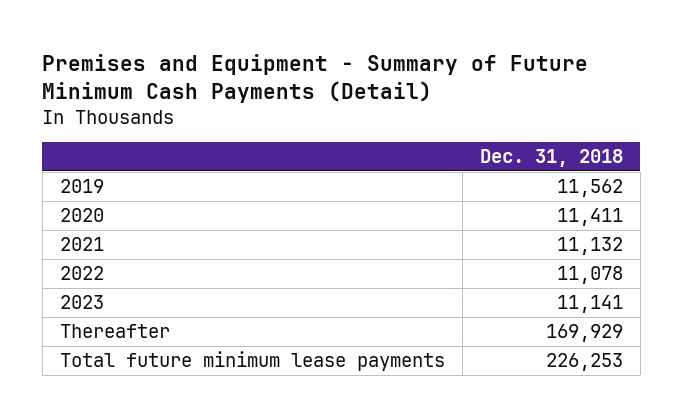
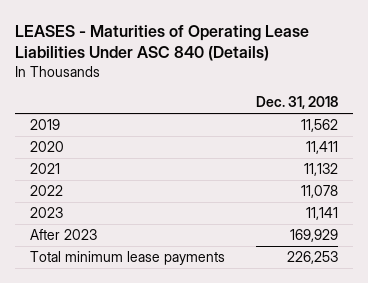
[42,53,589,104] Premises and Equipment - Summary of Future Minimum Cash Payments (Detail) -> [14,24,309,62] LEASES - Maturities of Operating Lease Liabilities Under ASC 840 (Details)
[59,324,170,339] Thereafter -> [30,229,98,241] After 2023
[59,351,445,372] Total future minimum lease payments -> [30,251,226,266] Total minimum lease payments

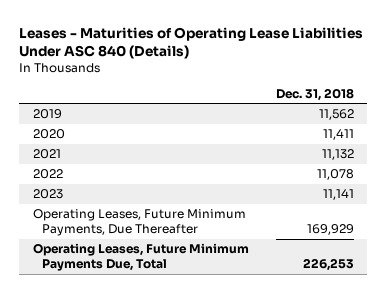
[14,24,309,62] LEASES - Maturities of Operating Lease Liabilities Under ASC 840 (Details) -> [19,26,364,59] Leases - Maturities of Operating Lease Liabilities Under ASC 840 (Details)
[30,229,98,241] After 2023 -> [32,209,246,237] Operating Leases, Future Minimum Payments, Due Thereafter
[30,251,226,266] Total minimum lease payments -> [32,243,249,272] Operating Leases, Future Minimum Payments Due, Total

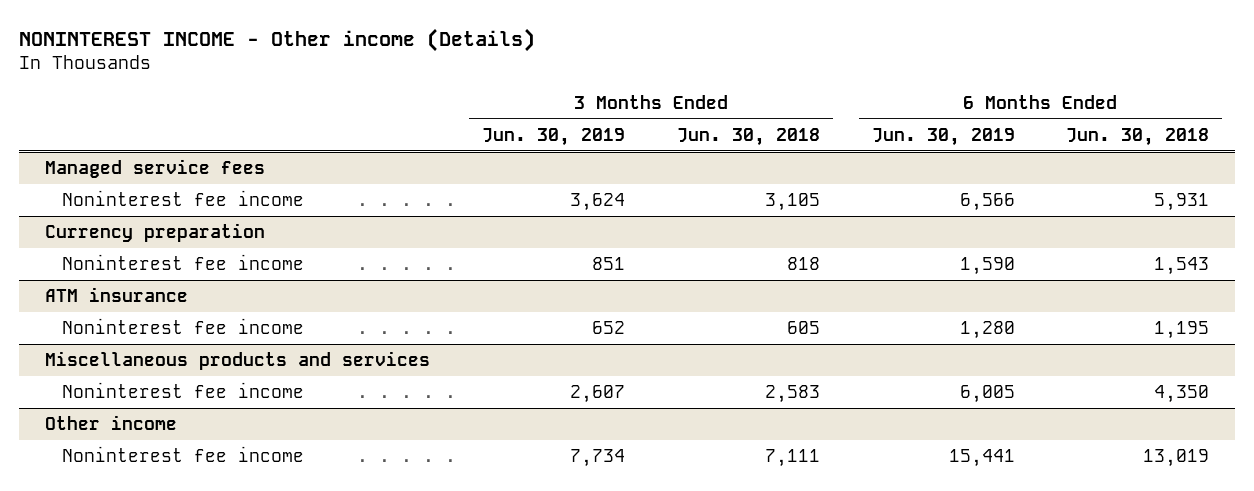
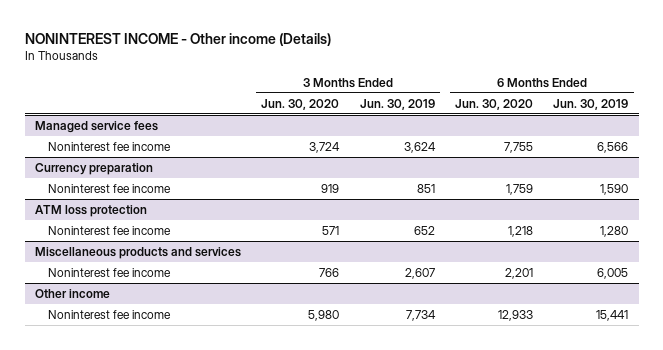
[676,127,820,146] Jun. 30, 2018 -> none
[1066,127,1210,146] Jun. 30, 2018 -> none
none -> [261,98,340,110] Jun. 30, 2020
none -> [455,98,534,110] Jun. 30, 2020
[44,287,188,303] ATM insurance -> [34,204,147,217] ATM loss protection

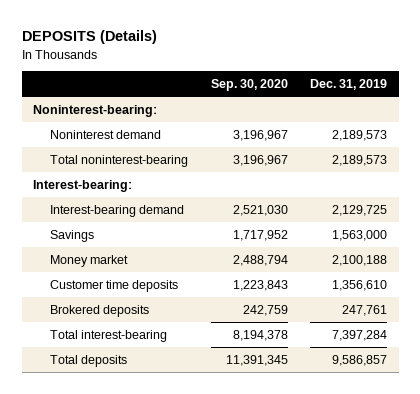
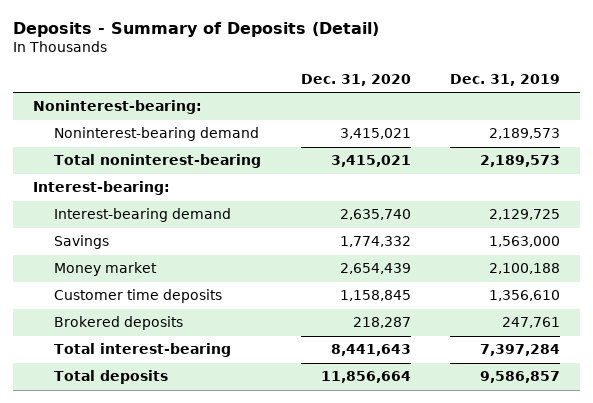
[21,30,157,45] DEPOSITS (Details) -> [13,21,380,37] Deposits - Summary of Deposits (Detail)
[210,79,288,92] Sep. 30, 2020 -> none
none -> [300,73,411,86] Dec. 31, 2020
[49,129,161,139] Noninterest demand -> [54,127,260,142] Noninterest-bearing demand

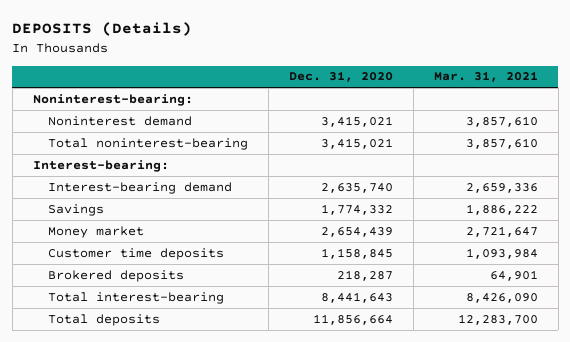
[13,21,380,37] Deposits - Summary of Deposits (Detail) -> [12,22,193,37] DEPOSITS (Details)
[450,73,561,86] Dec. 31, 2019 -> none
none -> [433,71,538,83] Mar. 31, 2021
[54,127,260,142] Noninterest-bearing demand -> [48,115,193,126] Noninterest demand

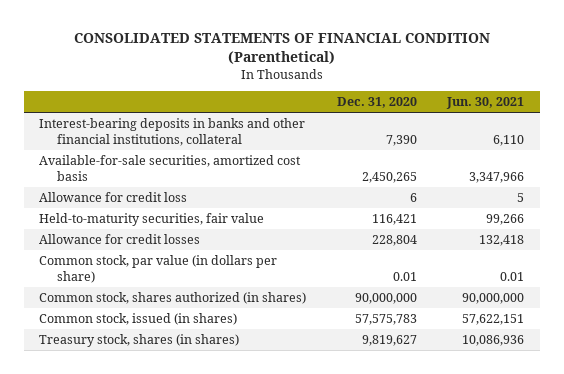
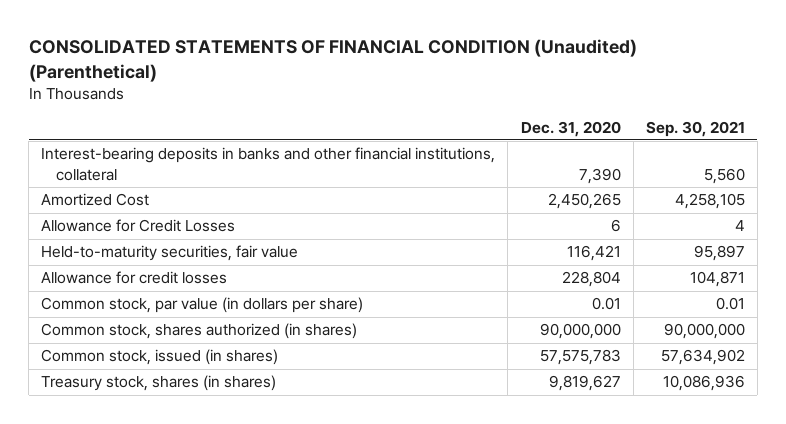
[73,33,490,65] CONSOLIDATED STATEMENTS OF FINANCIAL CONDITION (Parenthetical) -> [28,39,637,82] CONSOLIDATED STATEMENTS OF FINANCIAL CONDITION (Unaudited) (Parenthetical)
[446,97,525,110] Jun. 30, 2021 -> none
none -> [645,120,745,137] Sep. 30, 2021
[39,155,302,181] Available-for-sale securities, amortized cost basis -> [41,193,150,207] Amortized Cost
[39,192,188,203] Allowance for credit loss -> [41,219,236,233] Allowance for Credit Losses

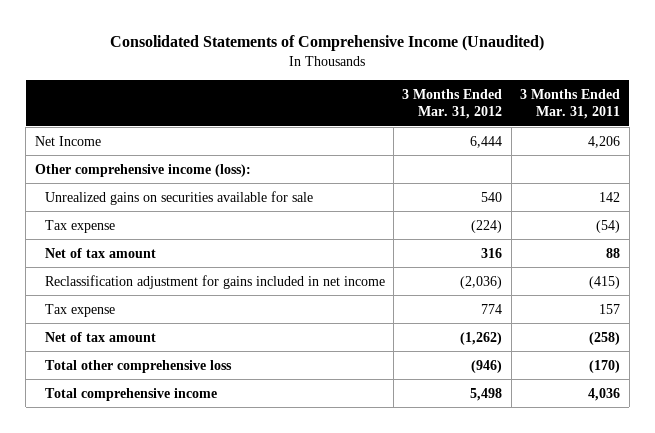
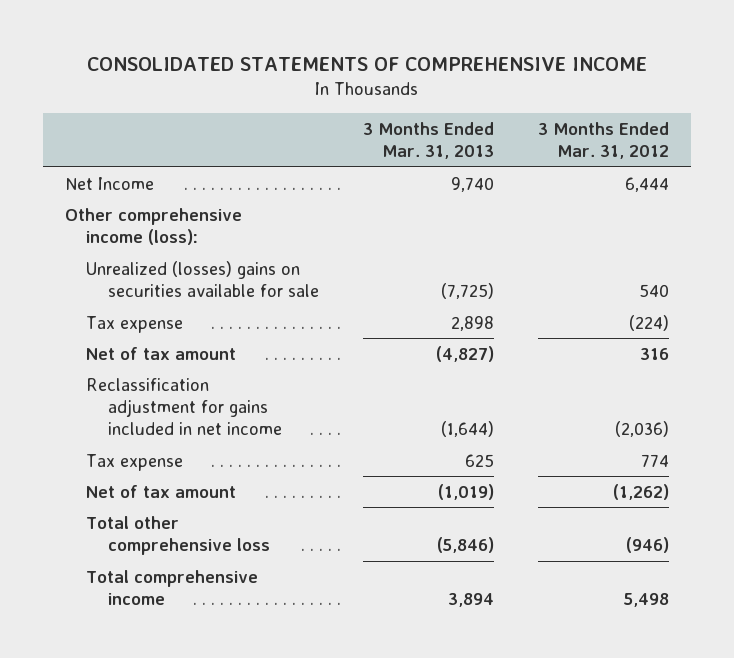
[110,35,545,52] Consolidated Statements of Comprehensive Income (Unaudited) -> [86,56,647,71] CONSOLIDATED STATEMENTS OF COMPREHENSIVE INCOME
[520,88,621,120] 3 Months Ended Mar. 31, 2011 -> none
none -> [362,121,494,160] 3 Months Ended Mar. 31, 2013
[44,190,313,205] Unrealized gains on securities available for sale -> [86,260,319,297] Unrealized (losses) gains on securities available for sale

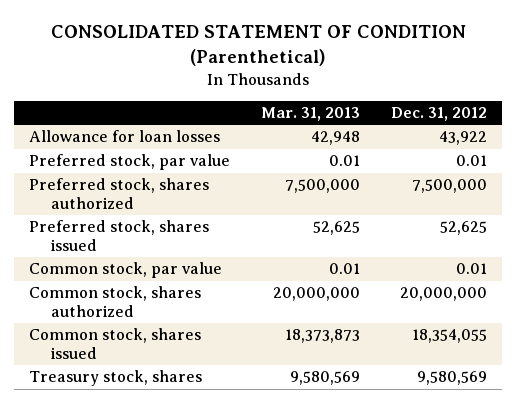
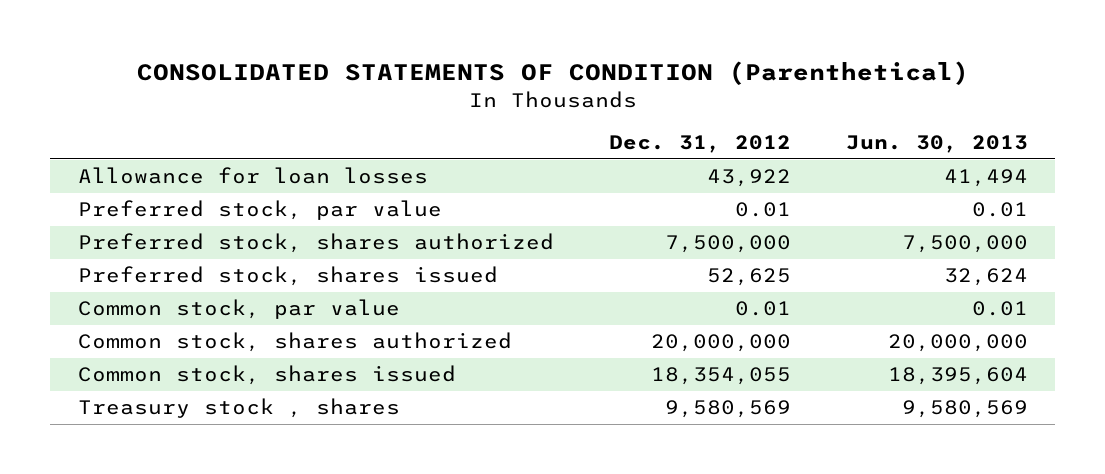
[50,25,466,67] CONSOLIDATED STATEMENT OF CONDITION (Parenthetical) -> [136,61,969,86] CONSOLIDATED STATEMENTS OF CONDITION (Parenthetical)
[260,106,360,121] Mar. 31, 2013 -> none
none -> [845,135,1028,154] Jun. 30, 2013
[29,370,203,387] Treasury stock, shares -> [77,398,400,419] Treasury stock , shares

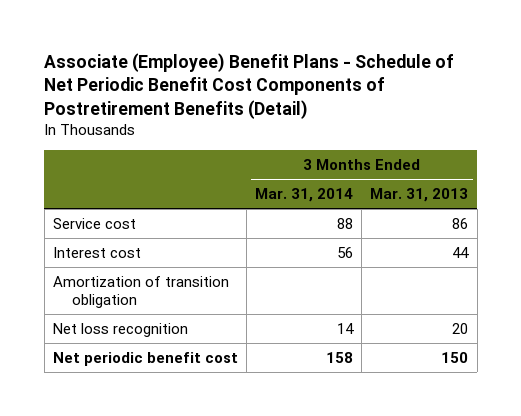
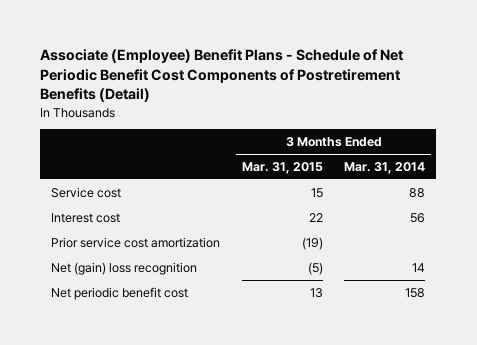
[370,187,469,202] Mar. 31, 2013 -> none
none -> [241,161,323,174] Mar. 31, 2015
[52,275,229,308] Amortization of transition obligation -> none
none -> [51,236,221,248] Prior service cost amortization
[52,322,188,337] Net loss recognition -> [51,261,198,275] Net (gain) loss recognition

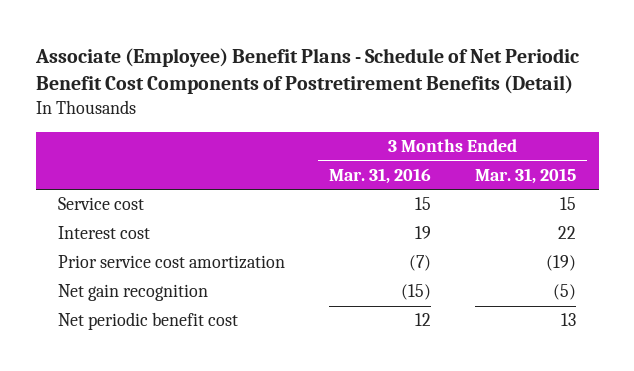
[344,161,426,174] Mar. 31, 2014 -> none
none -> [329,167,432,184] Mar. 31, 2016
[51,261,198,275] Net (gain) loss recognition -> [57,284,208,302] Net gain recognition

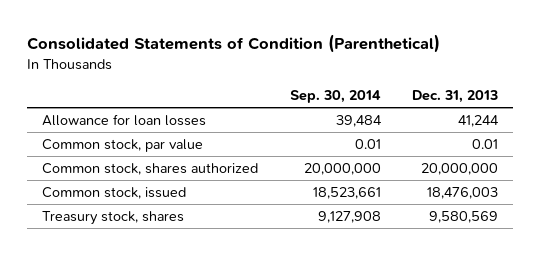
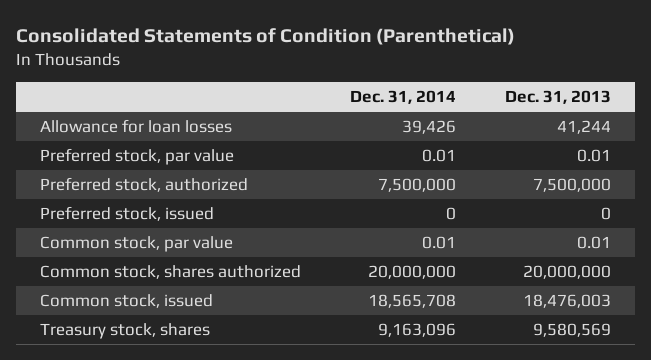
[289,90,381,104] Sep. 30, 2014 -> none
none -> [349,90,456,105] Dec. 31, 2014
none -> [40,148,235,166] Preferred stock, par value
none -> [40,177,249,193] Preferred stock, authorized
none -> [40,206,215,222] Preferred stock, issued

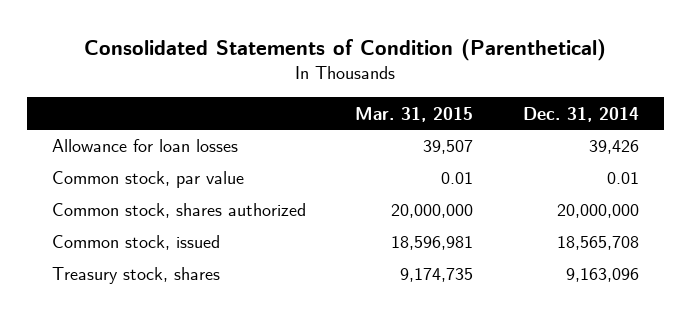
[504,90,611,105] Dec. 31, 2013 -> none
none -> [355,106,474,122] Mar. 31, 2015
[40,148,235,166] Preferred stock, par value -> none
[40,177,249,193] Preferred stock, authorized -> none
[40,206,215,222] Preferred stock, issued -> none

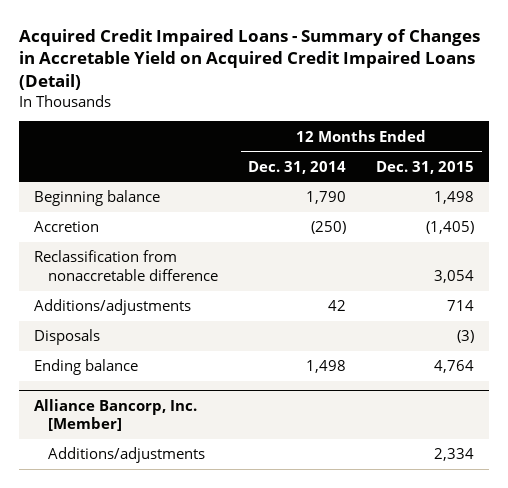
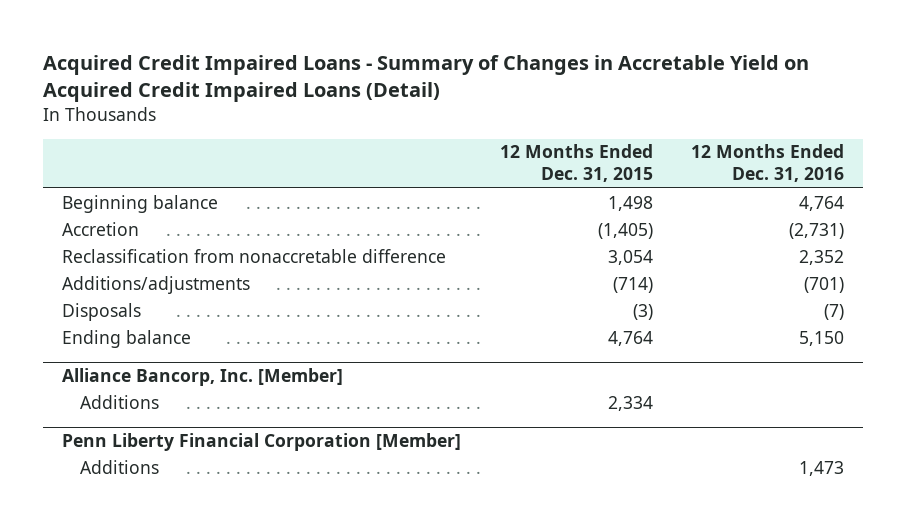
[248,160,347,174] Dec. 31, 2014 -> none
none -> [691,144,845,183] 12 Months Ended Dec. 31, 2016
[447,300,475,312] 714 -> [612,276,653,293] (714)
[47,447,205,464] Additions/adjustments -> [80,394,160,409] Additions
none -> [62,432,462,451] Penn Liberty Financial Corporation [Member]
none -> [80,459,160,474] Additions

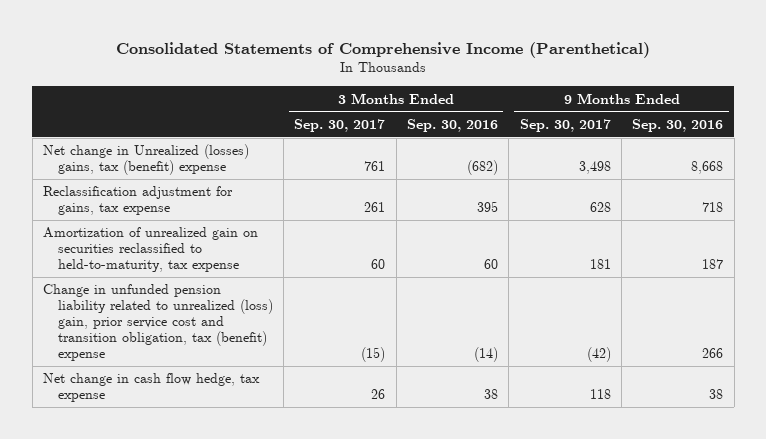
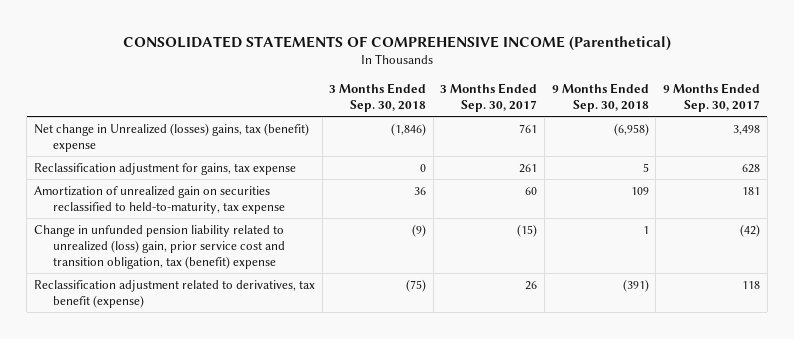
[116,41,651,58] Consolidated Statements of Comprehensive Income (Parenthetical) -> [122,35,671,51] CONSOLIDATED STATEMENTS OF COMPREHENSIVE INCOME (Parenthetical)
[406,118,498,132] Sep. 30, 2016 -> none
[632,118,724,132] Sep. 30, 2016 -> none
none -> [329,82,427,112] 3 Months Ended Sep. 30, 2018
none -> [551,82,649,112] 9 Months Ended Sep. 30, 2018
[42,373,260,403] Net change in cash flow hedge, tax expense -> [33,279,315,308] Reclassification adjustment related to derivatives, tax benefit (expense)

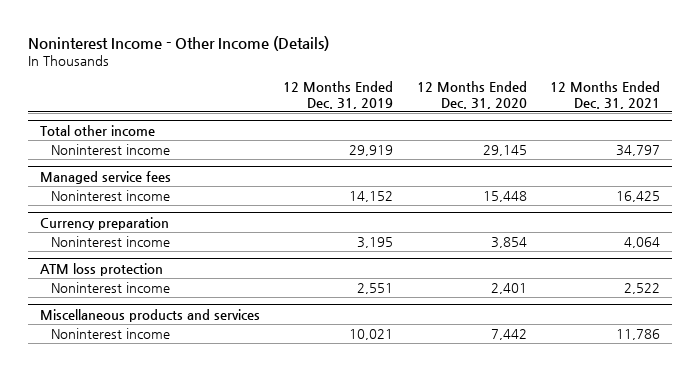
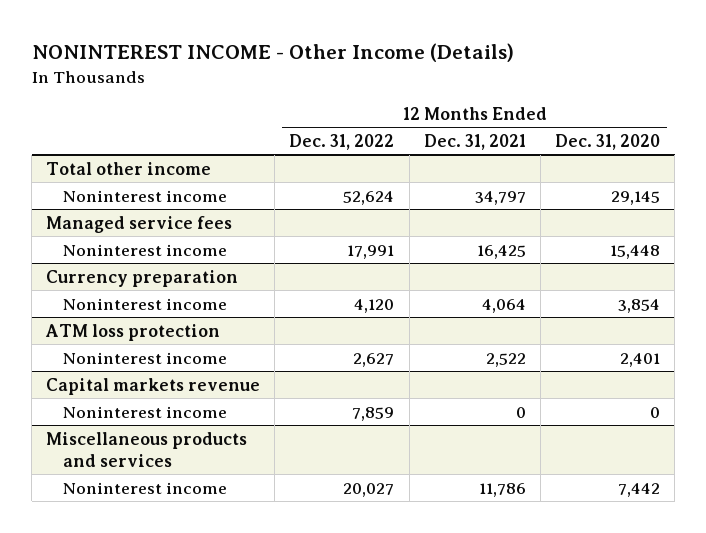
[28,35,330,51] Noninterest Income - Other Income (Details) -> [31,42,514,62] NONINTEREST INCOME - Other Income (Details)
[283,81,394,109] 12 Months Ended Dec. 31, 2019 -> none
none -> [289,133,395,150] Dec. 31, 2022
none -> [46,377,261,395] Capital markets revenue
none -> [63,405,228,418] Noninterest income

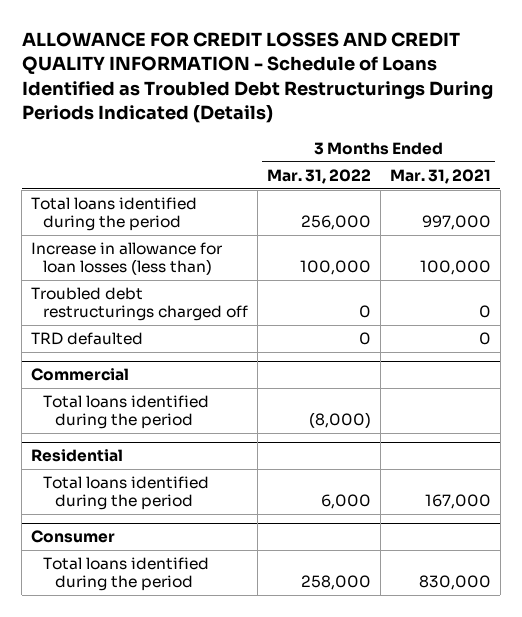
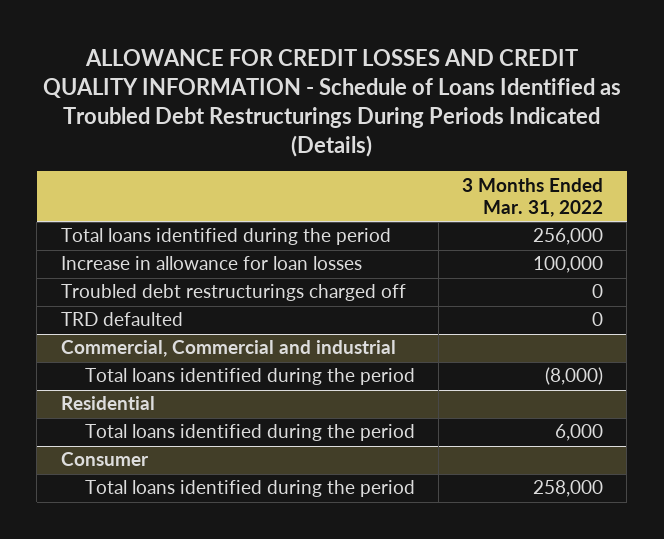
[389,169,491,185] Mar. 31, 2021 -> none
[31,242,223,276] Increase in allowance for loan losses (less than) -> [60,256,362,271] Increase in allowance for loan losses
[31,368,130,382] Commercial -> none
none -> [60,340,396,358] Commercial, Commercial and industrial

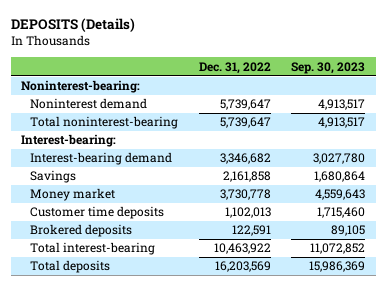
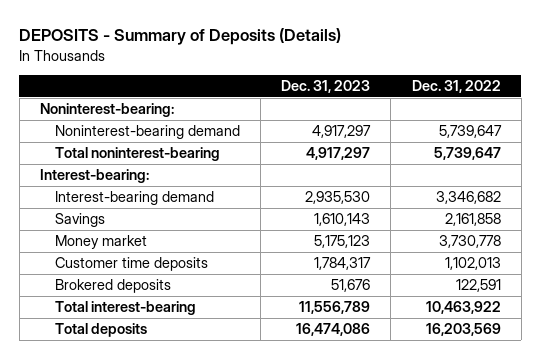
[10,18,135,33] DEPOSITS (Details) -> [19,28,342,46] DEPOSITS - Summary of Deposits (Details)
[291,61,366,74] Sep. 30, 2023 -> none
none -> [281,80,371,94] Dec. 31, 2023
[29,98,147,110] Noninterest demand -> [54,125,240,140] Noninterest-bearing demand

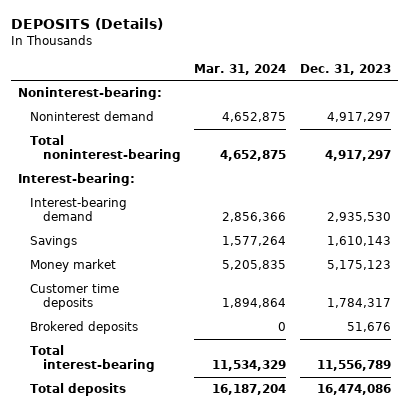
[19,28,342,46] DEPOSITS - Summary of Deposits (Details) -> [10,17,163,30] DEPOSITS (Details)
[411,80,501,94] Dec. 31, 2022 -> none
none -> [194,63,287,75] Mar. 31, 2024
[54,125,240,140] Noninterest-bearing demand -> [30,111,155,122] Noninterest demand

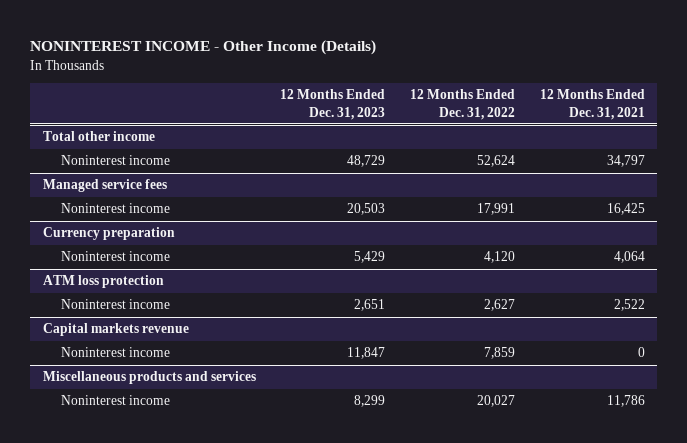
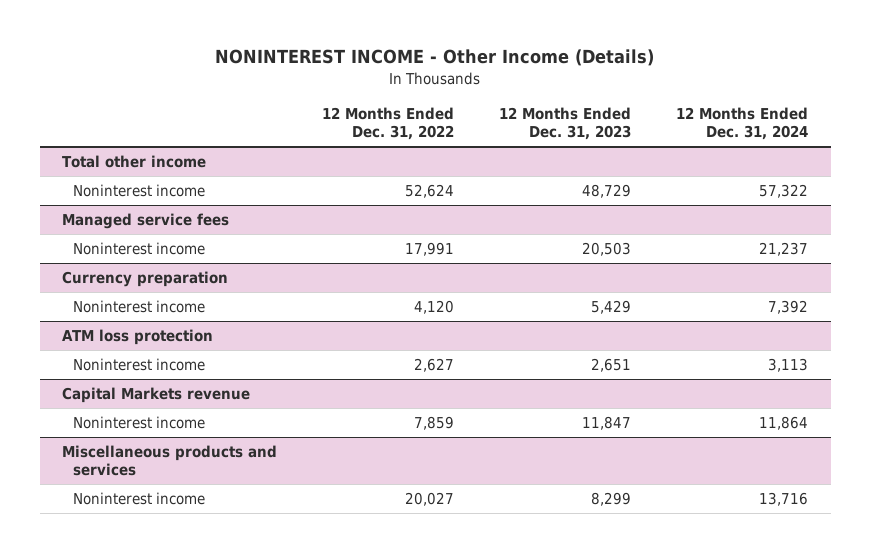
[539,89,645,120] 12 Months Ended Dec. 31, 2021 -> none
none -> [676,107,809,141] 12 Months Ended Dec. 31, 2024
[42,323,189,337] Capital markets revenue -> [62,387,251,404] Capital Markets revenue

